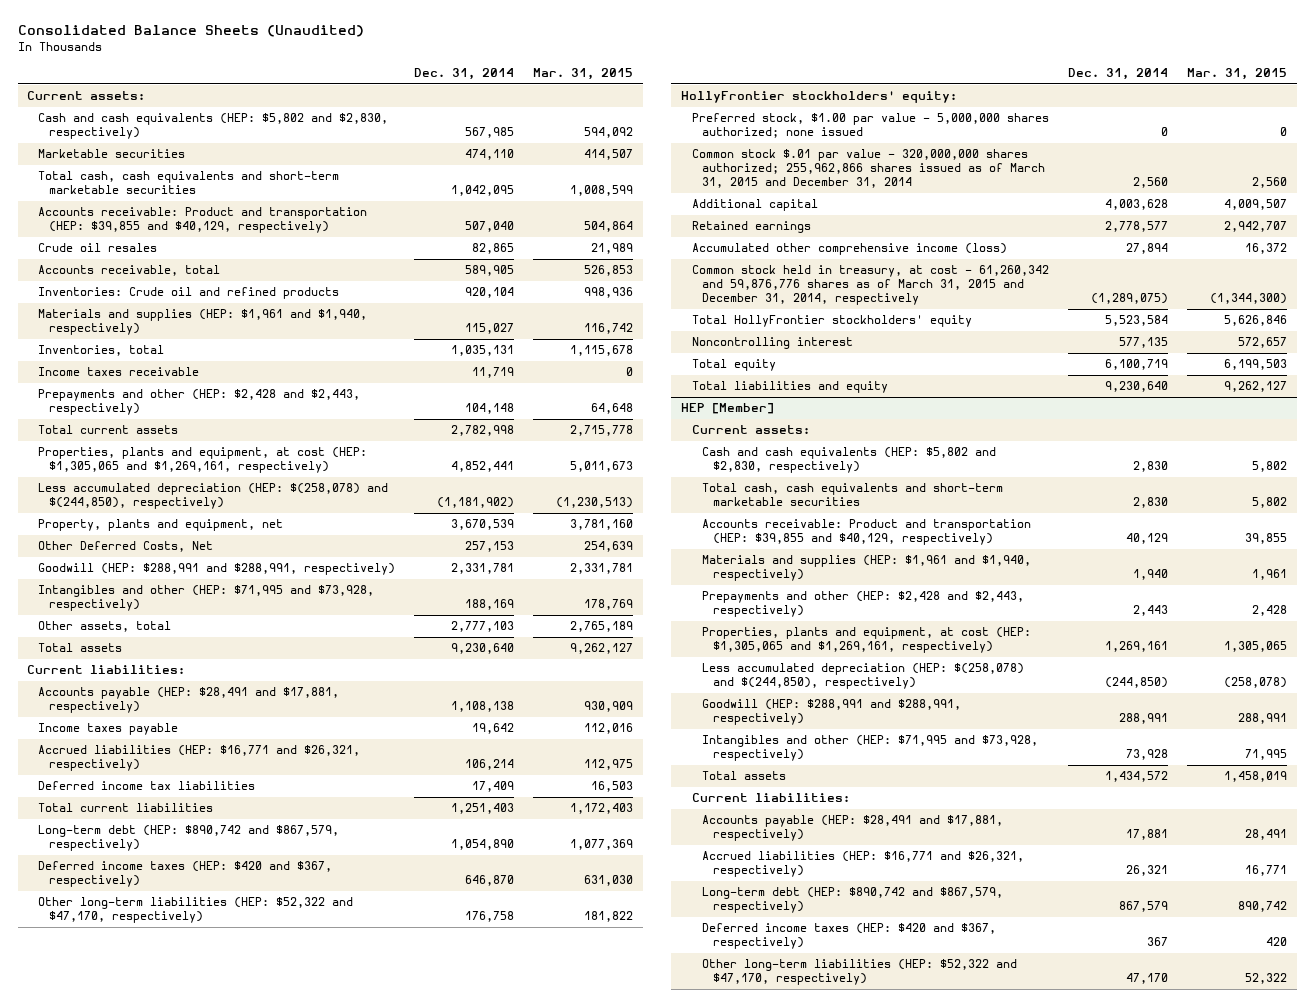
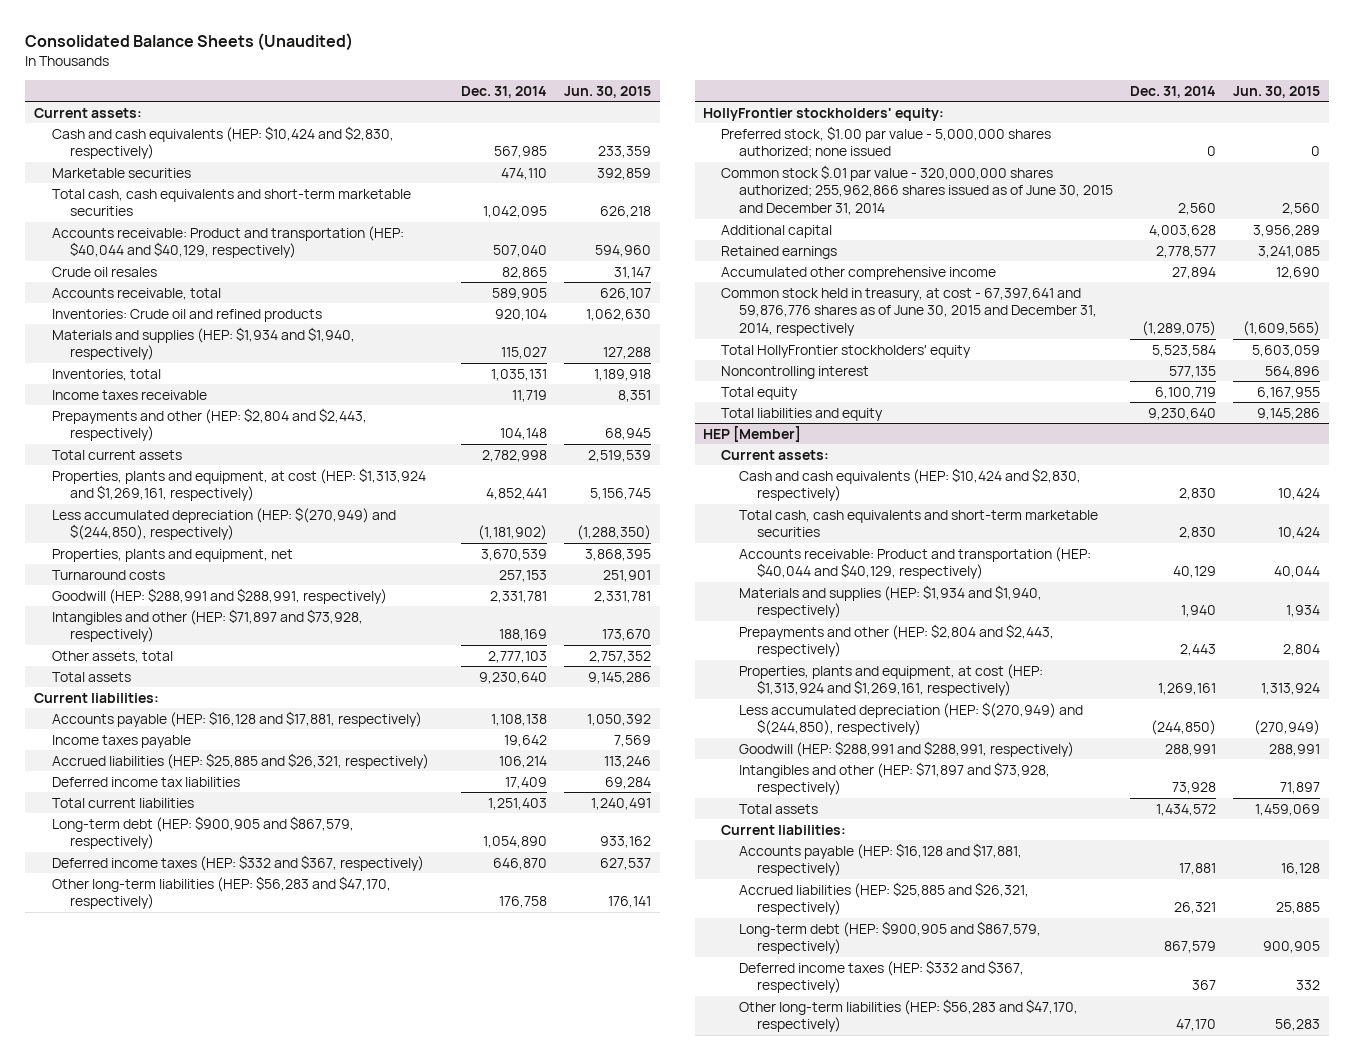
[533,68,634,81] Mar. 31, 2015 -> none
none -> [564,85,652,98] Jun. 30, 2015
[37,113,388,140] Cash and cash equivalents (HEP: $5,802 and $2,830, respectively) -> [51,125,394,160] Cash and cash equivalents (HEP: $10,424 and $2,830, respectively)
[37,207,367,234] Accounts receivable: Product and transportation (HEP: $39,855 and $40,129, respectively) -> [51,225,404,259] Accounts receivable: Product and transportation (HEP: $40,044 and $40,129, respectively)
[37,309,367,336] Materials and supplies (HEP: $1,961 and $1,940, respectively) -> [51,326,355,361] Materials and supplies (HEP: $1,934 and $1,940, respectively)
[37,389,360,416] Prepayments and other (HEP: $2,428 and $2,443, respectively) -> [51,407,367,442] Prepayments and other (HEP: $2,804 and $2,443, respectively)
[37,447,367,474] Properties, plants and equipment, at cost (HEP: $1,305,065 and $1,269,161, respectively) -> [51,467,426,502] Properties, plants and equipment, at cost (HEP: $1,313,924 and $1,269,161, respectively)
[37,483,388,510] Less accumulated depreciation (HEP: $(258,078) and $(244,850), respectively) -> [51,506,396,541] Less accumulated depreciation (HEP: $(270,949) and $(244,850), respectively)
[37,519,283,532] Property, plants and equipment, net -> [51,548,293,562] Properties, plants and equipment, net
[37,541,213,553] Other Deferred Costs, Net -> [51,569,165,580] Turnaround costs
[37,585,374,612] Intangibles and other (HEP: $71,995 and $73,928, respectively) -> [51,608,363,643] Intangibles and other (HEP: $71,897 and $73,928, respectively)
[37,687,339,714] Accounts payable (HEP: $28,491 and $17,881, respectively) -> [51,710,422,727] Accounts payable (HEP: $16,128 and $17,881, respectively)
[37,745,360,772] Accrued liabilities (HEP: $16,771 and $26,321, respectively) -> [51,752,429,769] Accrued liabilities (HEP: $25,885 and $26,321, respectively)
[37,825,339,852] Long-term debt (HEP: $890,742 and $867,579, respectively) -> [51,815,354,850] Long-term debt (HEP: $900,905 and $867,579, respectively)
[37,861,332,888] Deferred income taxes (HEP: $420 and $367, respectively) -> [51,854,424,871] Deferred income taxes (HEP: $332 and $367, respectively)
[37,897,353,924] Other long-term liabilities (HEP: $52,322 and $47,170, respectively) -> [51,875,391,910] Other long-term liabilities (HEP: $56,283 and $47,170, respectively)
[691,149,1046,189] Common stock $.01 par value - 320,000,000 shares authorized; 255,962,866 shares issued as of March 31, 2015 and December 31, 2014 -> [721,164,1114,215] Common stock $.01 par value - 320,000,000 shares authorized; 255,962,866 shares issued as of June 30, 2015 and December 31, 2014
[691,243,1007,256] Accumulated other comprehensive income (loss) -> [721,266,997,280] Accumulated other comprehensive income
[691,265,1049,306] Common stock held in treasury, at cost - 61,260,342 and 59,876,776 shares as of March 31, 2015 and December 31, 2014, respectively -> [721,287,1098,336] Common stock held in treasury, at cost - 67,397,641 and 59,876,776 shares as of June 30, 2015 and December 31, 2014, respectively
[702,447,997,474] Cash and cash equivalents (HEP: $5,802 and $2,830, respectively) -> [739,467,1082,502] Cash and cash equivalents (HEP: $10,424 and $2,830, respectively)
[702,519,1032,546] Accounts receivable: Product and transportation (HEP: $39,855 and $40,129, respectively) -> [739,546,1092,580] Accounts receivable: Product and transportation (HEP: $40,044 and $40,129, respectively)
[702,555,1032,582] Materials and supplies (HEP: $1,961 and $1,940, respectively) -> [739,584,1043,619] Materials and supplies (HEP: $1,934 and $1,940, respectively)
[702,591,1025,618] Prepayments and other (HEP: $2,428 and $2,443, respectively) -> [739,623,1055,658] Prepayments and other (HEP: $2,804 and $2,443, respectively)
[702,627,1032,654] Properties, plants and equipment, at cost (HEP: $1,305,065 and $1,269,161, respectively) -> [739,663,1044,697] Properties, plants and equipment, at cost (HEP: $1,313,924 and $1,269,161, respectively)
[702,663,1025,690] Less accumulated depreciation (HEP: $(258,078) and $(244,850), respectively) -> [739,701,1084,736] Less accumulated depreciation (HEP: $(270,949) and $(244,850), respectively)
[702,735,1039,762] Intangibles and other (HEP: $71,995 and $73,928, respectively) -> [739,761,1051,796] Intangibles and other (HEP: $71,897 and $73,928, respectively)
[702,815,1004,842] Accounts payable (HEP: $28,491 and $17,881, respectively) -> [739,842,1023,877] Accounts payable (HEP: $16,128 and $17,881, respectively)
[702,851,1025,878] Accrued liabilities (HEP: $16,771 and $26,321, respectively) -> [739,881,1030,916] Accrued liabilities (HEP: $25,885 and $26,321, respectively)
[702,887,1004,914] Long-term debt (HEP: $890,742 and $867,579, respectively) -> [739,920,1042,955] Long-term debt (HEP: $900,905 and $867,579, respectively)
[702,923,997,950] Deferred income taxes (HEP: $420 and $367, respectively) -> [739,959,1025,994] Deferred income taxes (HEP: $332 and $367, respectively)
[702,959,1018,986] Other long-term liabilities (HEP: $52,322 and $47,170, respectively) -> [739,998,1079,1033] Other long-term liabilities (HEP: $56,283 and $47,170, respectively)

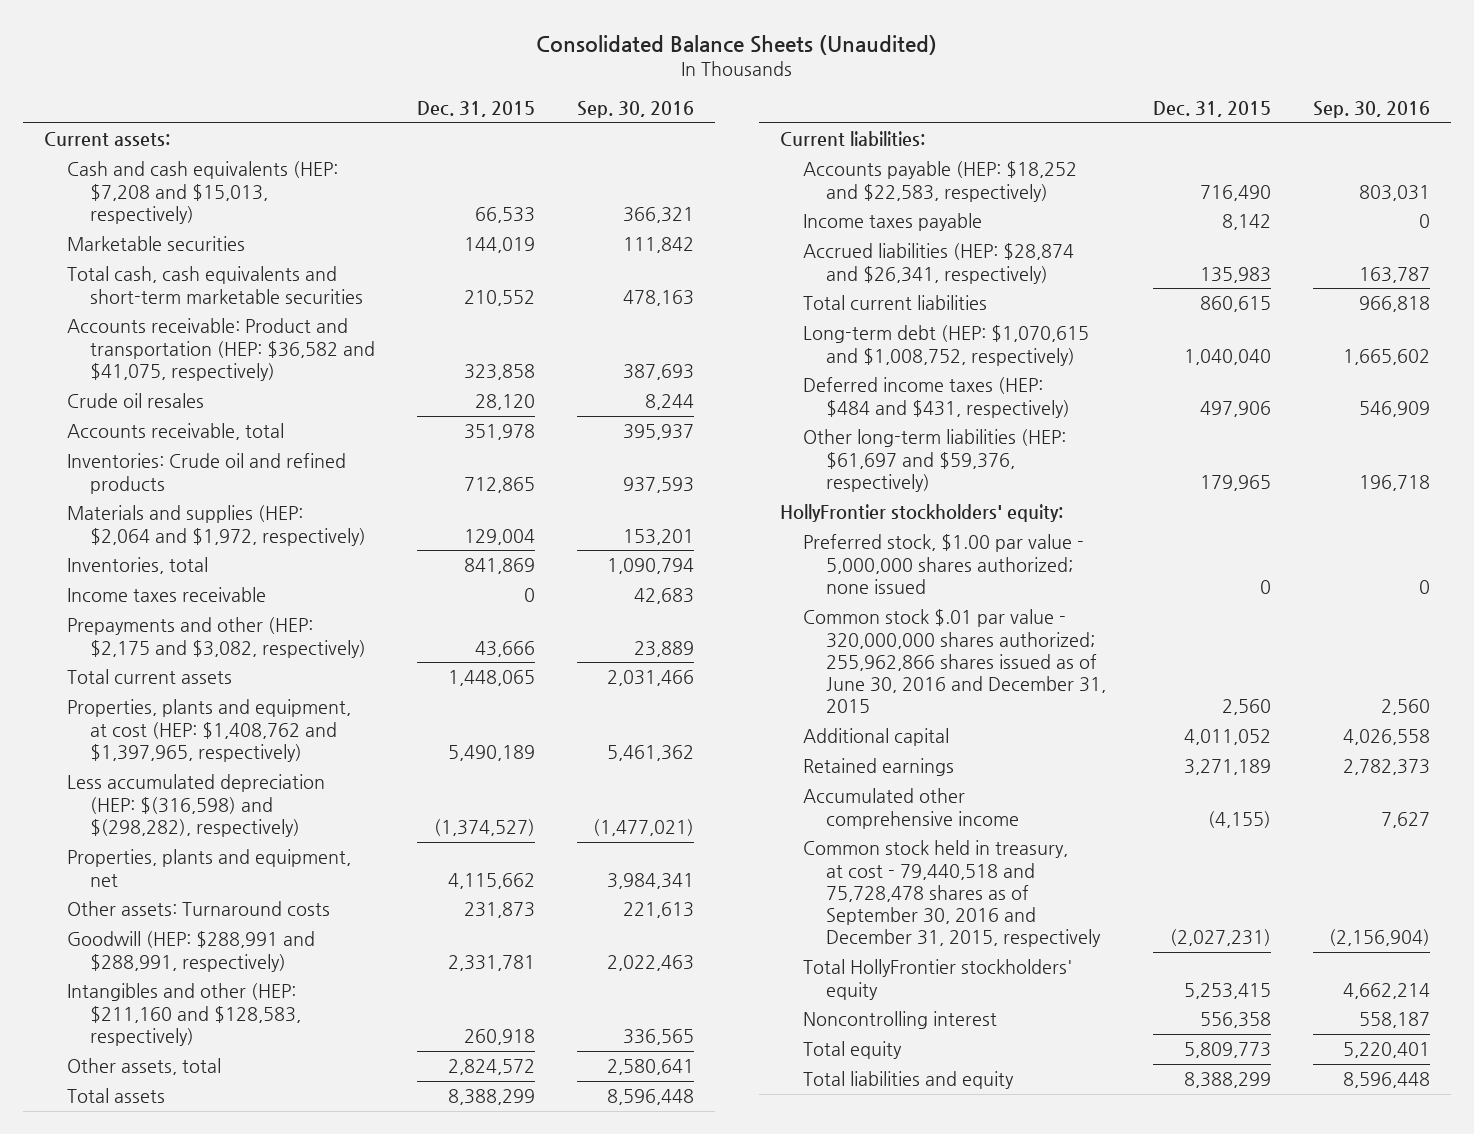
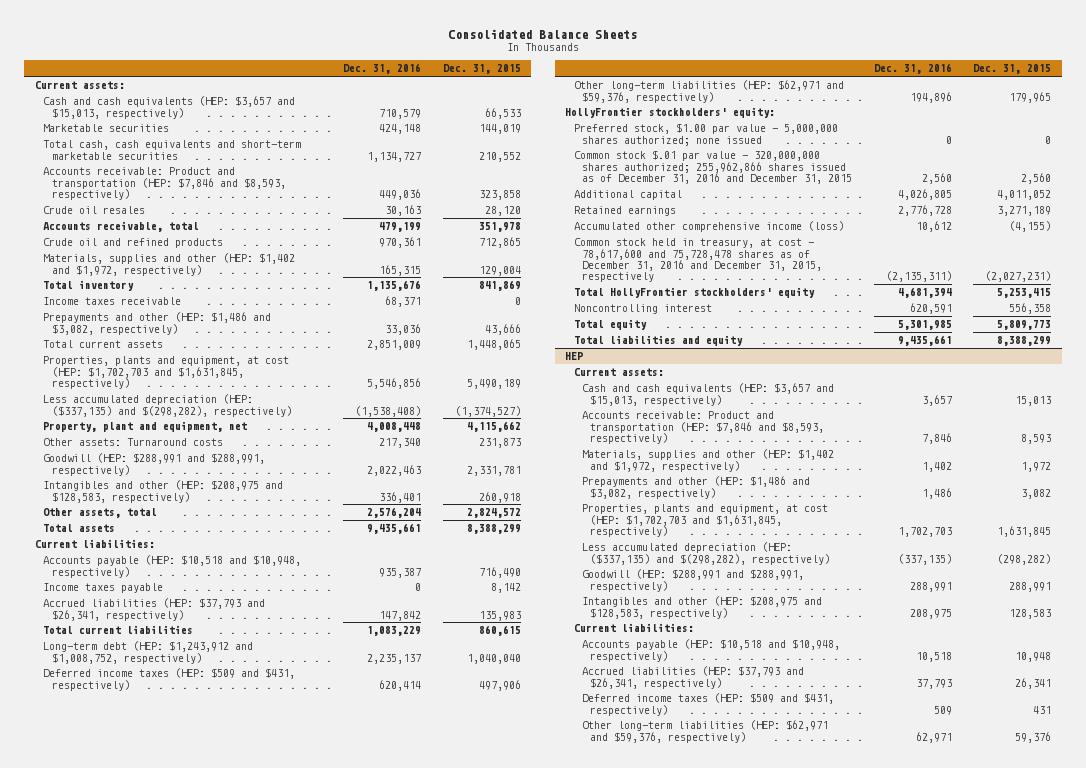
[536,34,938,55] Consolidated Balance Sheets (Unaudited) -> [448,28,638,39] Consolidated Balance Sheets
[577,100,695,118] Sep. 30, 2016 -> none
none -> [343,63,422,75] Dec. 31, 2016
[67,161,339,224] Cash and cash equivalents (HEP: $7,208 and $15,013, respectively) -> [43,96,296,119] Cash and cash equivalents (HEP: $3,657 and $15,013, respectively)
[67,318,376,381] Accounts receivable: Product and transportation (HEP: $36,582 and $41,075, respectively) -> [43,167,286,200] Accounts receivable: Product and transportation (HEP: $7,846 and $8,593, respectively)
[67,453,347,494] Inventories: Crude oil and refined products -> [43,238,224,249] Crude oil and refined products
[67,505,367,546] Materials and supplies (HEP: $2,064 and $1,972, respectively) -> [43,253,296,276] Materials, supplies and other (HEP: $1,402 and $1,972, respectively)
[67,557,209,575] Inventories, total -> [43,280,135,292] Total inventory
[67,617,367,658] Prepayments and other (HEP: $2,175 and $3,082, respectively) -> [43,312,272,335] Prepayments and other (HEP: $1,486 and $3,082, respectively)
[67,699,352,762] Properties, plants and equipment, at cost (HEP: $1,408,762 and $1,397,965, respectively) -> [43,356,290,389] Properties, plants and equipment, at cost (HEP: $1,702,703 and $1,631,845, respectively)
[67,774,326,837] Less accumulated depreciation (HEP: $(316,598) and $(298,282), respectively) -> [43,394,292,417] Less accumulated depreciation (HEP: ($337,135) and $(298,282), respectively)
[67,849,352,887] Properties, plants and equipment, net -> [43,421,248,433] Property, plant and equipment, net
[67,983,302,1046] Intangibles and other (HEP: $211,160 and $128,583, respectively) -> [43,480,284,503] Intangibles and other (HEP: $208,975 and $128,583, respectively)
[803,161,1078,202] Accounts payable (HEP: $18,252 and $22,583, respectively) -> [43,555,302,578] Accounts payable (HEP: $10,518 and $10,948, respectively)
[803,243,1075,284] Accrued liabilities (HEP: $28,874 and $26,341, respectively) -> [43,598,266,621] Accrued liabilities (HEP: $37,793 and $26,341, respectively)
[803,325,1090,366] Long-term debt (HEP: $1,070,615 and $1,008,752, respectively) -> [43,641,254,664] Long-term debt (HEP: $1,243,912 and $1,008,752, respectively)
[803,377,1071,418] Deferred income taxes (HEP: $484 and $431, respectively) -> [43,668,296,691] Deferred income taxes (HEP: $509 and $431, respectively)
[803,429,1067,492] Other long-term liabilities (HEP: $61,697 and $59,376, respectively) -> [573,80,844,103] Other long-term liabilities (HEP: $62,971 and $59,376, respectively)
[803,609,1107,714] Common stock $.01 par value - 320,000,000 shares authorized; 255,962,866 shares issued as of June 30, 2016 and December 31, 2015 -> [573,150,852,184] Common stock $.01 par value - 320,000,000 shares authorized; 255,962,866 shares issued as of December 31, 2016 and December 31, 2015
[803,788,1020,829] Accumulated other comprehensive income -> [573,221,844,233] Accumulated other comprehensive income (loss)
[803,840,1102,948] Common stock held in treasury, at cost - 79,440,518 and 75,728,478 shares as of September 30, 2016 and December 31, 2015, respectively -> [573,238,822,283] Common stock held in treasury, at cost - 78,617,600 and 75,728,478 shares as of December 31, 2016 and December 31, 2015, respectively
none -> [565,352,584,361] HEP
none -> [573,368,664,377] Current assets:
none -> [581,383,834,406] Cash and cash equivalents (HEP: $3,657 and $15,013, respectively)
none -> [581,411,825,444] Accounts receivable: Product and transportation (HEP: $7,846 and $8,593, respectively)
none -> [581,449,834,472] Materials, supplies and other (HEP: $1,402 and $1,972, respectively)
none -> [581,476,810,499] Prepayments and other (HEP: $1,486 and $3,082, respectively)
none -> [581,504,828,537] Properties, plants and equipment, at cost (HEP: $1,702,703 and $1,631,845, respectively)
none -> [581,542,831,565] Less accumulated depreciation (HEP: ($337,135) and $(298,282), respectively)
none -> [581,569,804,592] Goodwill (HEP: $288,991 and $288,991, respectively)
none -> [581,596,822,619] Intangibles and other (HEP: $208,975 and $128,583, respectively)
none -> [573,623,694,633] Current liabilities:
none -> [581,639,840,662] Accounts payable (HEP: $10,518 and $10,948, respectively)
none -> [581,666,804,689] Accrued liabilities (HEP: $37,793 and $26,341, respectively)
none -> [581,693,834,716] Deferred income taxes (HEP: $509 and $431, respectively)
none -> [581,720,828,743] Other long-term liabilities (HEP: $62,971 and $59,376, respectively)

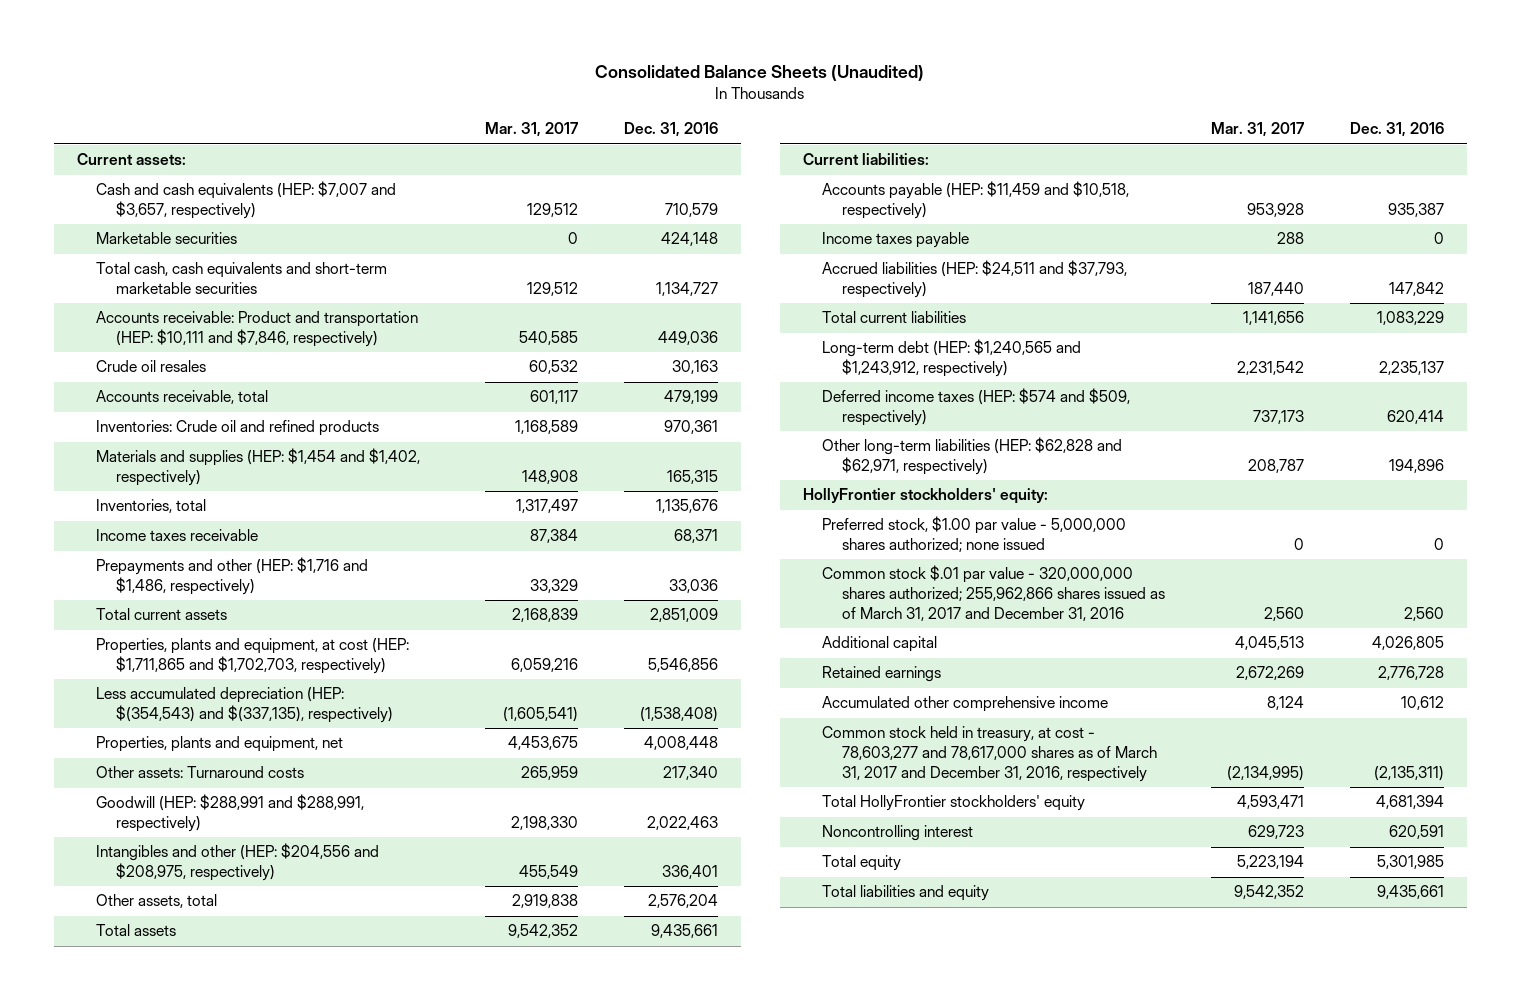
[448,28,638,39] Consolidated Balance Sheets -> [595,64,925,81] Consolidated Balance Sheets (Unaudited)
[442,64,521,75] Dec. 31, 2015 -> none
none -> [485,122,579,138] Mar. 31, 2017
[43,96,296,119] Cash and cash equivalents (HEP: $3,657 and $15,013, respectively) -> [96,181,397,220] Cash and cash equivalents (HEP: $7,007 and $3,657, respectively)
[43,167,286,200] Accounts receivable: Product and transportation (HEP: $7,846 and $8,593, respectively) -> [96,311,419,348] Accounts receivable: Product and transportation (HEP: $10,111 and $7,846, respectively)
[43,238,224,249] Crude oil and refined products -> [96,420,380,437] Inventories: Crude oil and refined products
[43,253,296,276] Materials, supplies and other (HEP: $1,402 and $1,972, respectively) -> [96,448,421,487] Materials and supplies (HEP: $1,454 and $1,402, respectively)
[43,280,135,292] Total inventory -> [96,499,207,514] Inventories, total
[43,312,272,335] Prepayments and other (HEP: $1,486 and $3,082, respectively) -> [96,557,369,596] Prepayments and other (HEP: $1,716 and $1,486, respectively)
[43,356,290,389] Properties, plants and equipment, at cost (HEP: $1,702,703 and $1,631,845, respectively) -> [96,638,410,675] Properties, plants and equipment, at cost (HEP: $1,711,865 and $1,702,703, respectively)
[43,394,292,417] Less accumulated depreciation (HEP: ($337,135) and $(298,282), respectively) -> [96,687,394,724] Less accumulated depreciation (HEP: $(354,543) and $(337,135), respectively)
[43,421,248,433] Property, plant and equipment, net -> [96,736,344,753] Properties, plants and equipment, net
[43,480,284,503] Intangibles and other (HEP: $208,975 and $128,583, respectively) -> [96,843,380,882] Intangibles and other (HEP: $204,556 and $208,975, respectively)
[43,555,302,578] Accounts payable (HEP: $10,518 and $10,948, respectively) -> [822,181,1130,220] Accounts payable (HEP: $11,459 and $10,518, respectively)
[43,598,266,621] Accrued liabilities (HEP: $37,793 and $26,341, respectively) -> [822,260,1128,299] Accrued liabilities (HEP: $24,511 and $37,793, respectively)
[43,641,254,664] Long-term debt (HEP: $1,243,912 and $1,008,752, respectively) -> [822,339,1082,378] Long-term debt (HEP: $1,240,565 and $1,243,912, respectively)
[43,668,296,691] Deferred income taxes (HEP: $509 and $431, respectively) -> [822,388,1131,427] Deferred income taxes (HEP: $574 and $509, respectively)
[573,80,844,103] Other long-term liabilities (HEP: $62,971 and $59,376, respectively) -> [822,437,1123,476] Other long-term liabilities (HEP: $62,828 and $62,971, respectively)
[573,150,852,184] Common stock $.01 par value - 320,000,000 shares authorized; 255,962,866 shares issued as of December 31, 2016 and December 31, 2015 -> [822,565,1166,621] Common stock $.01 par value - 320,000,000 shares authorized; 255,962,866 shares issued as of March 31, 2017 and December 31, 2016
[573,221,844,233] Accumulated other comprehensive income (loss) -> [822,696,1109,713] Accumulated other comprehensive income
[573,238,822,283] Common stock held in treasury, at cost - 78,617,600 and 75,728,478 shares as of December 31, 2016 and December 31, 2015, respectively -> [822,726,1158,782] Common stock held in treasury, at cost - 78,603,277 and 78,617,000 shares as of March 31, 2017 and December 31, 2016, respectively
[565,352,584,361] HEP -> none
[573,368,664,377] Current assets: -> none
[581,383,834,406] Cash and cash equivalents (HEP: $3,657 and $15,013, respectively) -> none
[581,411,825,444] Accounts receivable: Product and transportation (HEP: $7,846 and $8,593, respectively) -> none
[581,449,834,472] Materials, supplies and other (HEP: $1,402 and $1,972, respectively) -> none
[581,476,810,499] Prepayments and other (HEP: $1,486 and $3,082, respectively) -> none
[581,504,828,537] Properties, plants and equipment, at cost (HEP: $1,702,703 and $1,631,845, respectively) -> none
[581,542,831,565] Less accumulated depreciation (HEP: ($337,135) and $(298,282), respectively) -> none
[581,569,804,592] Goodwill (HEP: $288,991 and $288,991, respectively) -> none
[581,596,822,619] Intangibles and other (HEP: $208,975 and $128,583, respectively) -> none
[573,623,694,633] Current liabilities: -> none
[581,639,840,662] Accounts payable (HEP: $10,518 and $10,948, respectively) -> none
[581,666,804,689] Accrued liabilities (HEP: $37,793 and $26,341, respectively) -> none
[581,693,834,716] Deferred income taxes (HEP: $509 and $431, respectively) -> none
[581,720,828,743] Other long-term liabilities (HEP: $62,971 and $59,376, respectively) -> none

